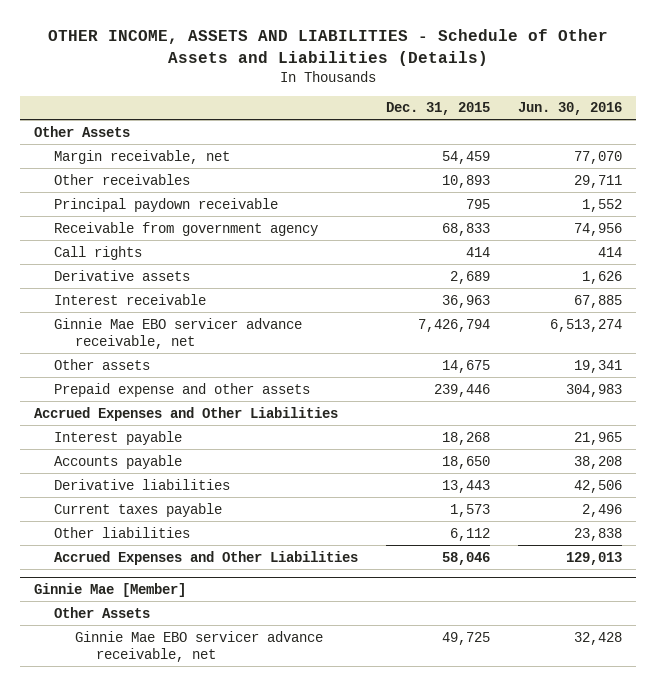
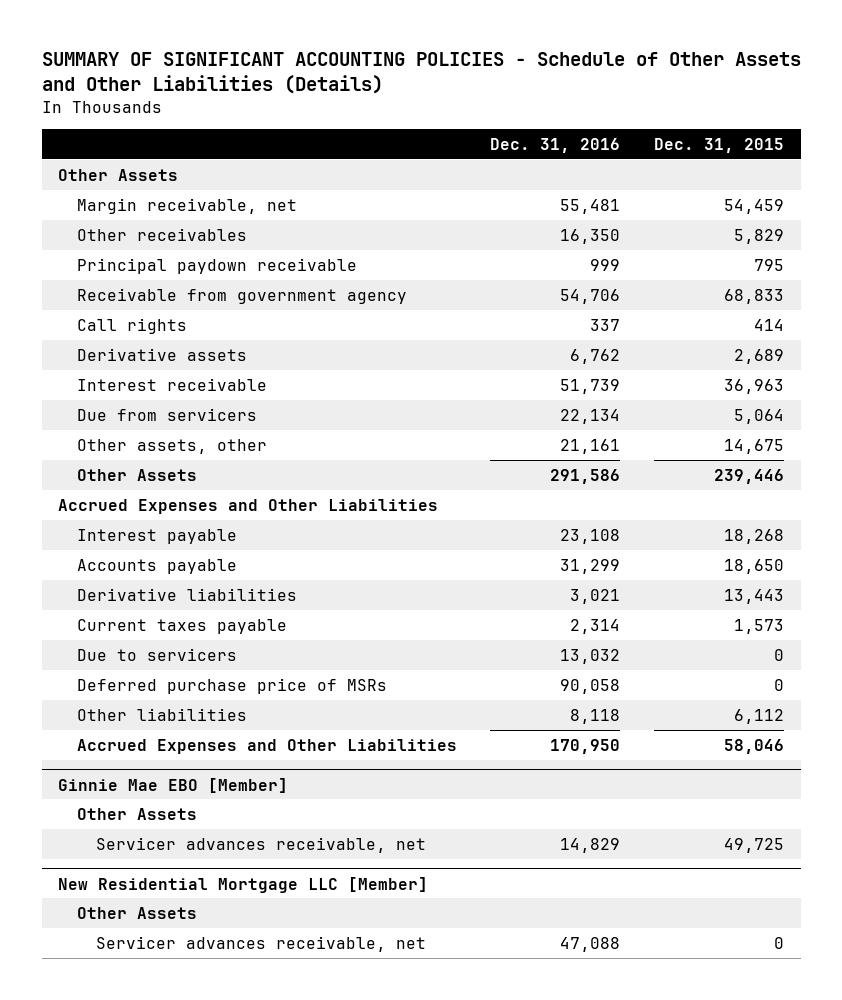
[47,29,608,66] OTHER INCOME, ASSETS AND LIABILITIES - Schedule of Other Assets and Liabilities (Details) -> [41,52,801,95] SUMMARY OF SIGNIFICANT ACCOUNTING POLICIES - Schedule of Other Assets and Other Liabilities (Details)
[517,102,622,116] Jun. 30, 2016 -> none
none -> [490,137,621,153] Dec. 31, 2016
[442,174,491,188] 10,893 -> [733,228,784,244] 5,829
[54,317,303,349] Ginnie Mae EBO servicer advance receivable, net -> none
none -> [76,407,257,421] Due from servicers
[54,358,151,370] Other assets -> [76,438,267,454] Other assets, other
[54,382,311,397] Prepaid expense and other assets -> [76,468,197,481] Other Assets
none -> [76,647,237,661] Due to servicers
none -> [76,677,387,694] Deferred purchase price of MSRs
[33,583,186,598] Ginnie Mae [Member] -> [58,777,289,793] Ginnie Mae EBO [Member]
[75,630,324,662] Ginnie Mae EBO servicer advance receivable, net -> [95,836,426,853] Servicer advances receivable, net
none -> [58,876,429,893] New Residential Mortgage LLC [Member]
none -> [76,906,197,919] Other Assets
none -> [95,935,426,952] Servicer advances receivable, net

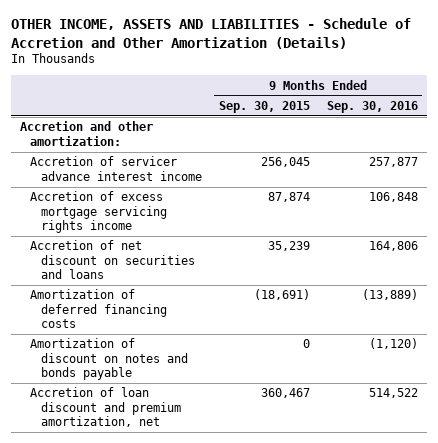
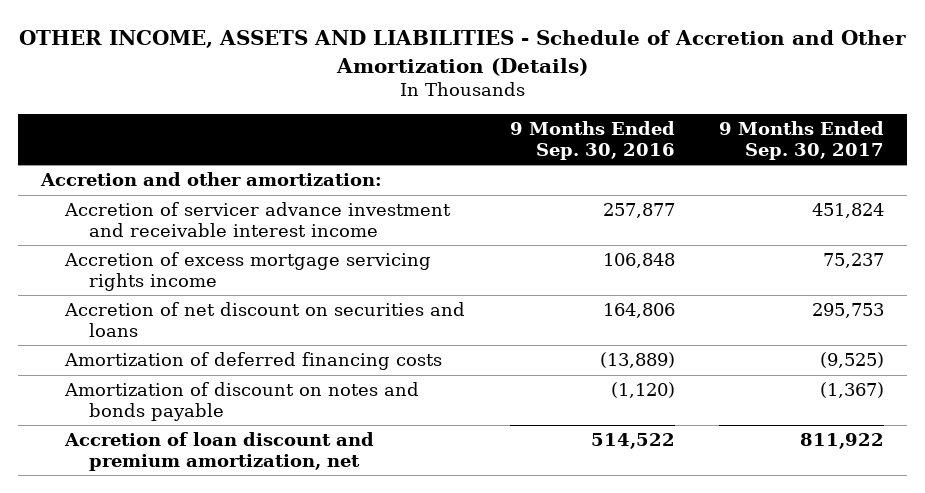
[218,101,310,114] Sep. 30, 2015 -> none
none -> [719,121,885,160] 9 Months Ended Sep. 30, 2017
[30,156,202,181] Accretion of servicer advance interest income -> [63,202,451,237] Accretion of servicer advance investment and receivable interest income

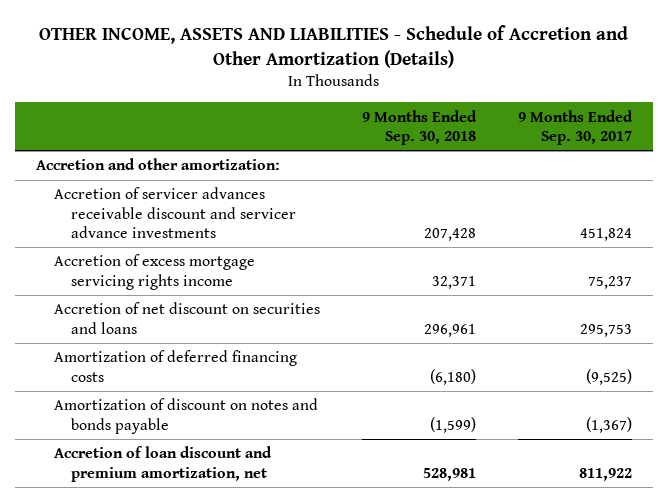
[509,121,675,160] 9 Months Ended Sep. 30, 2016 -> none
none -> [361,109,477,145] 9 Months Ended Sep. 30, 2018
[63,202,451,237] Accretion of servicer advance investment and receivable interest income -> [53,187,296,239] Accretion of servicer advances receivable discount and servicer advance investments

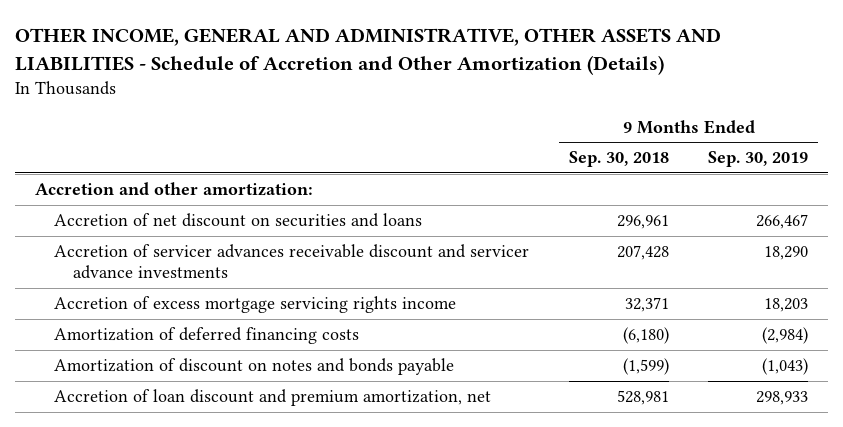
[39,24,629,68] OTHER INCOME, ASSETS AND LIABILITIES - Schedule of Accretion and Other Amortization (Details) -> [14,28,721,75] OTHER INCOME, GENERAL AND ADMINISTRATIVE, OTHER ASSETS AND LIABILITIES - Schedule of Accretion and Other Amortization (Details)
[517,109,633,145] 9 Months Ended Sep. 30, 2017 -> none
none -> [708,151,809,168] Sep. 30, 2019
[53,302,320,334] Accretion of net discount on securities and loans -> [53,213,422,228] Accretion of net discount on securities and loans

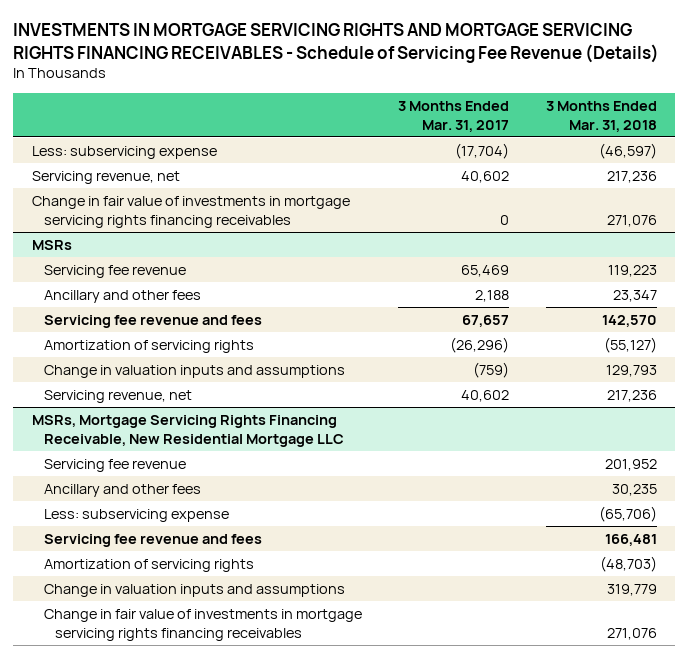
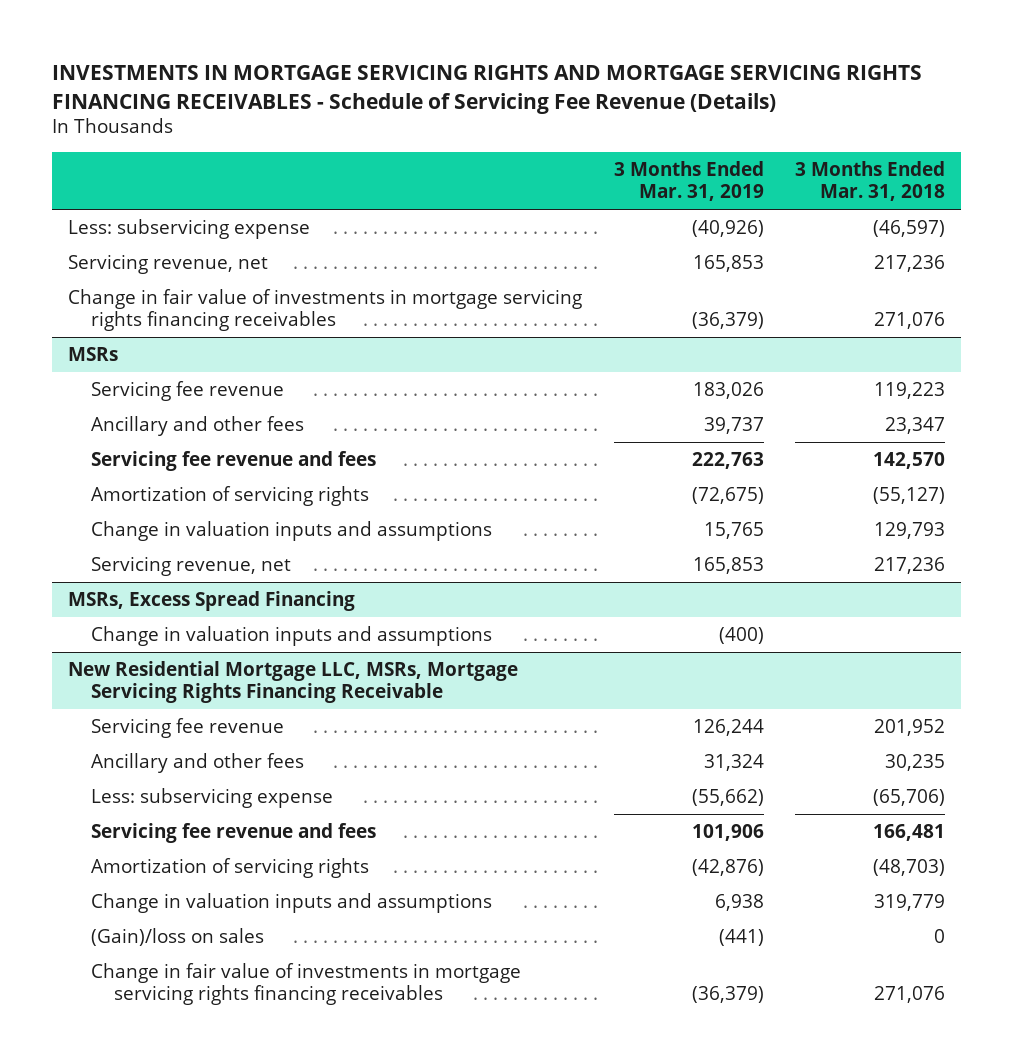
[398,100,510,132] 3 Months Ended Mar. 31, 2017 -> none
none -> [613,160,764,201] 3 Months Ended Mar. 31, 2019
none -> [67,591,355,612] MSRs, Excess Spread Financing
none -> [90,626,492,647] Change in valuation inputs and assumptions
[31,414,344,447] MSRs, Mortgage Servicing Rights Financing Receivable, New Residential Mortgage LLC -> [67,661,518,704] New Residential Mortgage LLC, MSRs, Mortgage Servicing Rights Financing Receivable
none -> [90,928,264,947] (Gain)/loss on sales

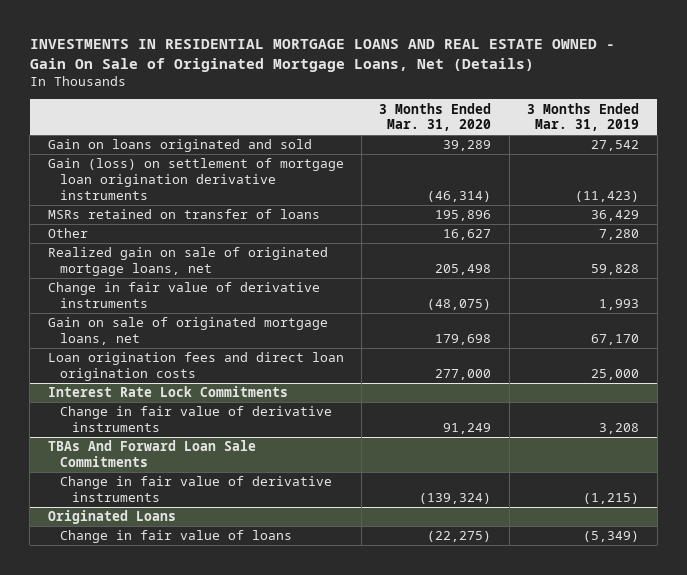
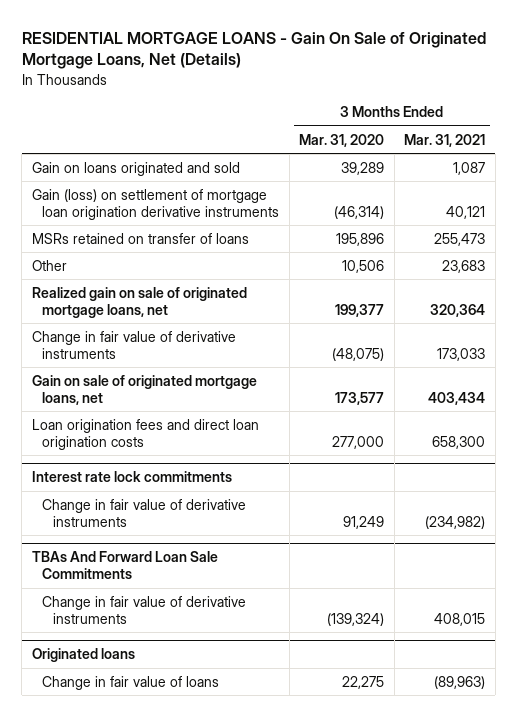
[29,39,615,73] INVESTMENTS IN RESIDENTIAL MORTGAGE LOANS AND REAL ESTATE OWNED - Gain On Sale of Originated Mortgage Loans, Net (Details) -> [21,31,486,70] RESIDENTIAL MORTGAGE LOANS - Gain On Sale of Originated Mortgage Loans, Net (Details)
[527,102,640,132] 3 Months Ended Mar. 31, 2019 -> none
none -> [404,133,486,147] Mar. 31, 2021
[443,229,492,241] 16,627 -> [342,259,385,273] 10,506
[435,264,492,276] 205,498 -> [335,303,385,317] 199,377
[435,334,492,346] 179,698 -> [335,391,385,405] 173,577
[47,386,288,398] Interest Rate Lock Commitments -> [31,471,232,483] Interest rate lock commitments
[47,510,176,525] Originated Loans -> [31,648,135,663] Originated loans
[427,531,492,543] (22,275) -> [342,675,385,689] 22,275

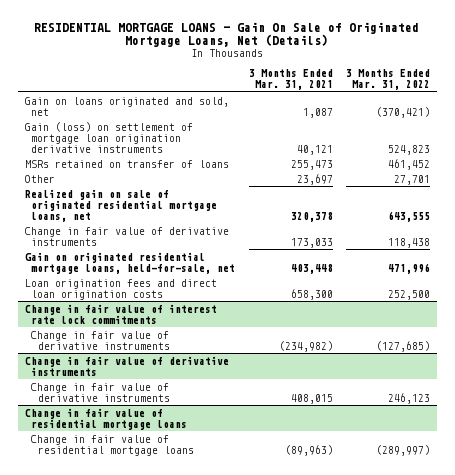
[299,133,385,147] Mar. 31, 2020 -> none
none -> [346,69,431,91] 3 Months Ended Mar. 31, 2022
[31,161,240,176] Gain on loans originated and sold -> [24,96,229,116] Gain on loans originated and sold, net
[442,259,486,273] 23,683 -> [296,173,333,185] 23,697
[31,286,247,318] Realized gain on sale of originated mortgage loans, net -> [24,188,218,222] Realized gain on sale of originated residential mortgage loans, net
[430,303,486,317] 320,364 -> [290,211,333,222] 320,378
[31,374,257,405] Gain on sale of originated mortgage loans, net -> [24,251,236,274] Gain on originated residential mortgage loans, held-for-sale, net
[428,391,486,405] 403,434 -> [290,263,333,274] 403,448
[31,471,232,483] Interest rate lock commitments -> [24,303,217,324] Change in fair value of interest rate lock commitments
[31,551,218,580] TBAs And Forward Loan Sale Commitments -> [24,355,229,376] Change in fair value of derivative instruments
[31,648,135,663] Originated loans -> [24,407,188,430] Change in fair value of residential mortgage loans
[42,675,220,690] Change in fair value of loans -> [31,434,194,456] Change in fair value of residential mortgage loans

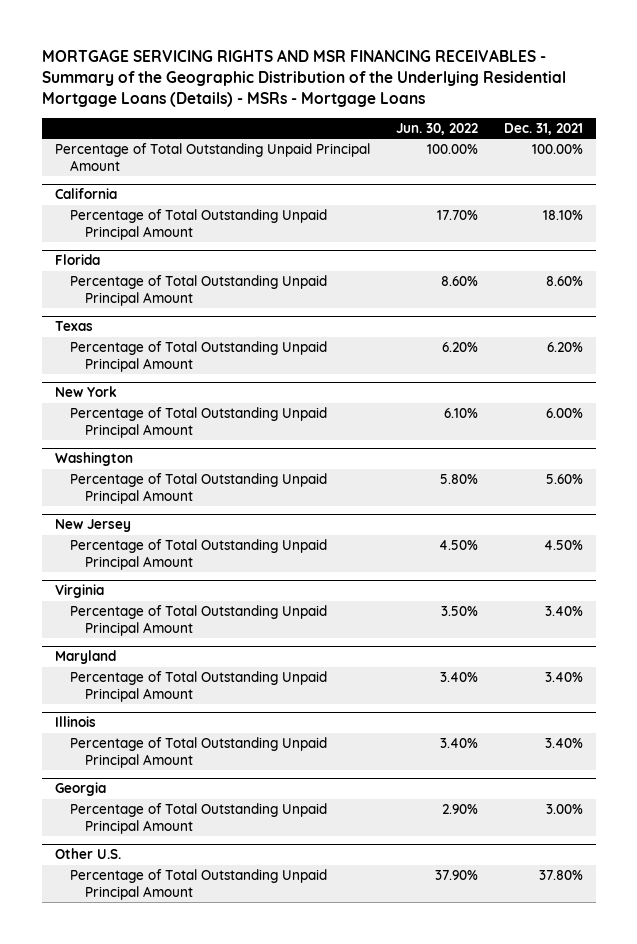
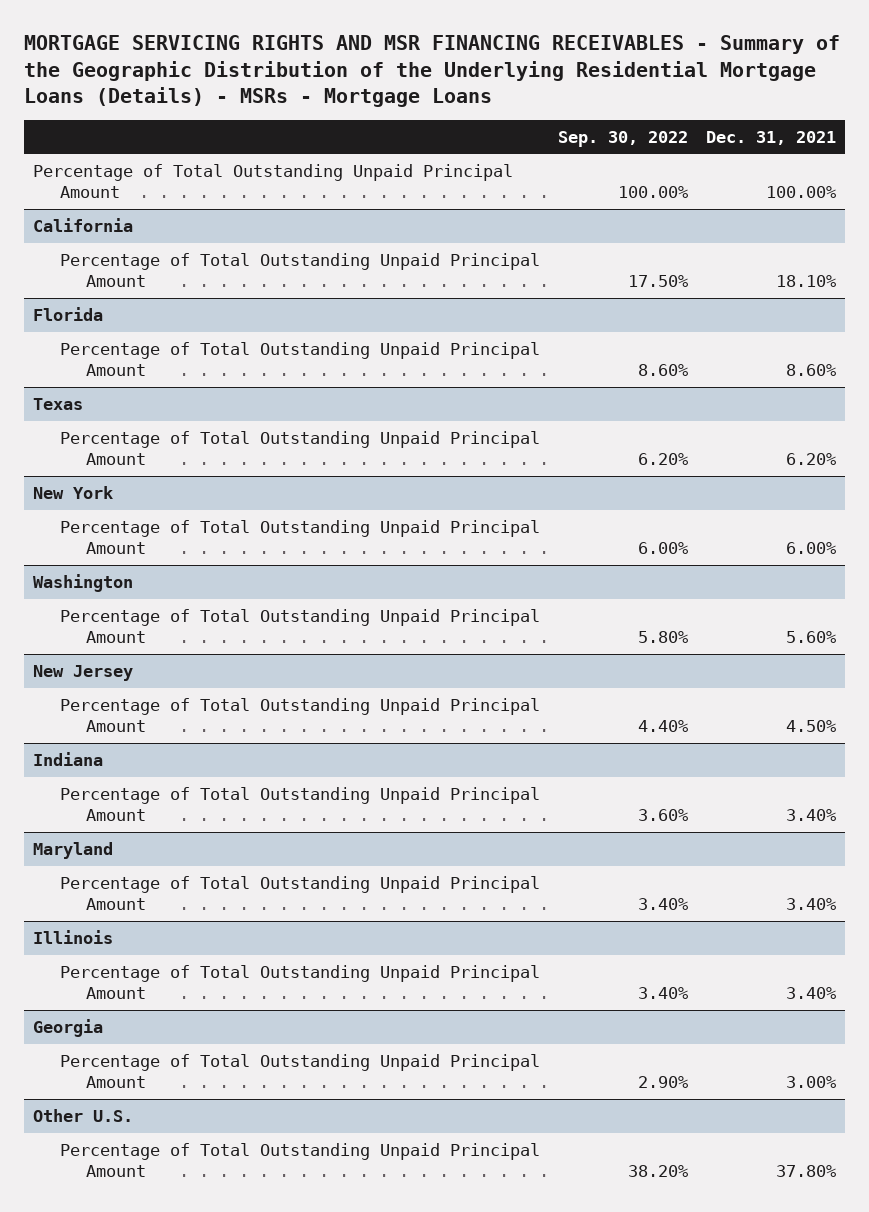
[395,122,478,135] Jun. 30, 2022 -> none
none -> [558,130,689,147] Sep. 30, 2022
[54,584,104,599] Virginia -> [33,752,104,767] Indiana

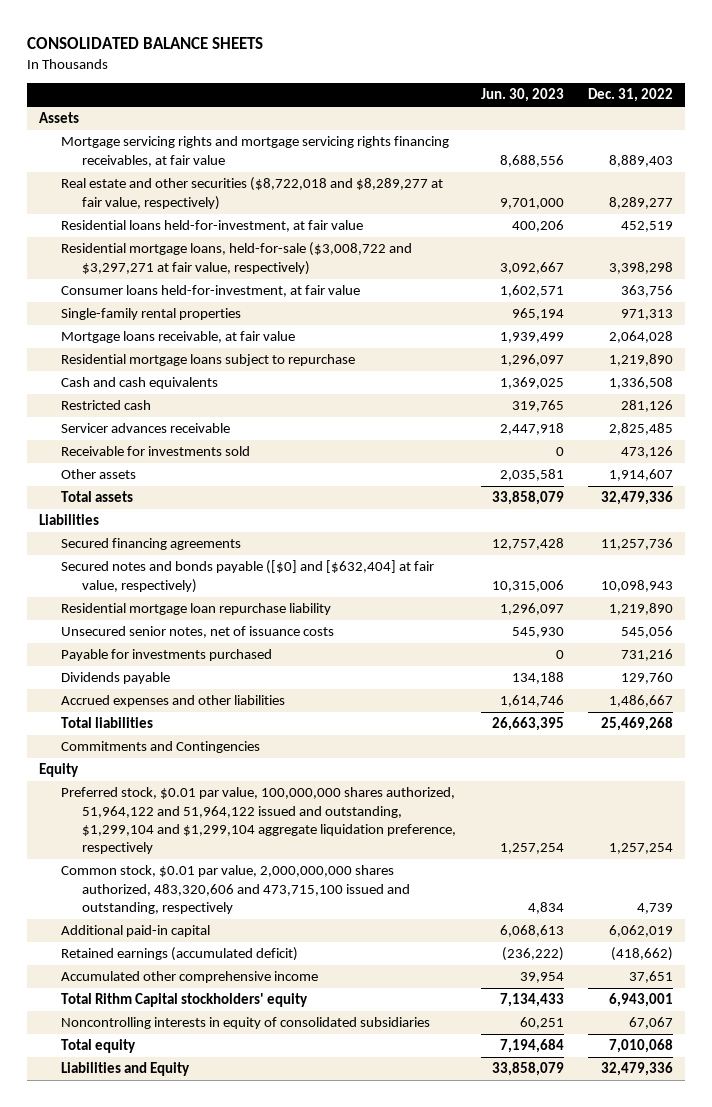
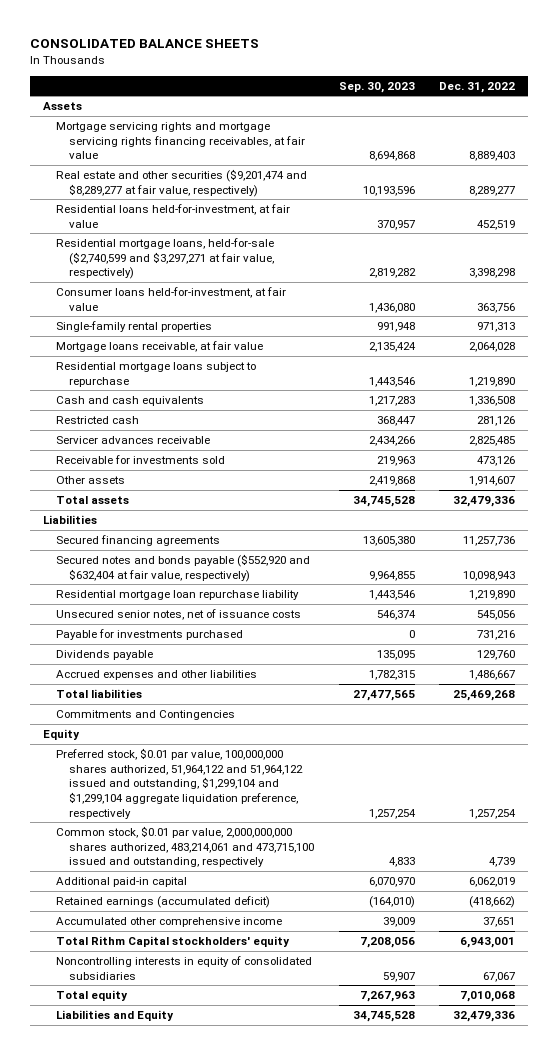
[480,88,564,103] Jun. 30, 2023 -> none
none -> [338,81,415,93] Sep. 30, 2023
[60,177,443,210] Real estate and other securities ($8,722,018 and $8,289,277 at fair value, respectively) -> [55,168,307,197] Real estate and other securities ($9,201,474 and $8,289,277 at fair value, respectively)
[60,242,412,275] Residential mortgage loans, held-for-sale ($3,008,722 and $3,297,271 at fair value, respectively) -> [55,237,274,280] Residential mortgage loans, held-for-sale ($2,740,599 and $3,297,271 at fair value, respectively)
[60,560,434,593] Secured notes and bonds payable ([$0] and [$632,404] at fair value, respectively) -> [55,553,310,582] Secured notes and bonds payable ($552,920 and $632,404 at fair value, respectively)
[60,865,411,914] Common stock, $0.01 par value, 2,000,000,000 shares authorized, 483,320,606 and 473,715,100 issued and outstanding, respectively -> [55,825,314,868] Common stock, $0.01 par value, 2,000,000,000 shares authorized, 483,214,061 and 473,715,100 issued and outstanding, respectively

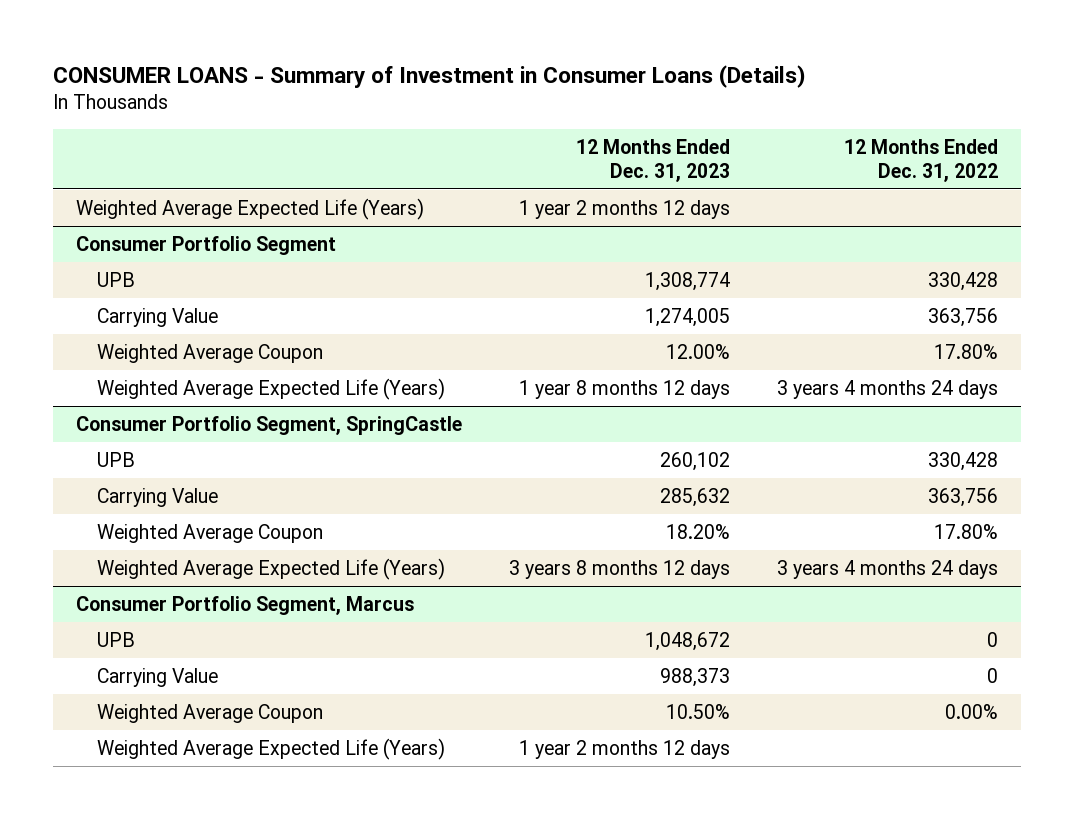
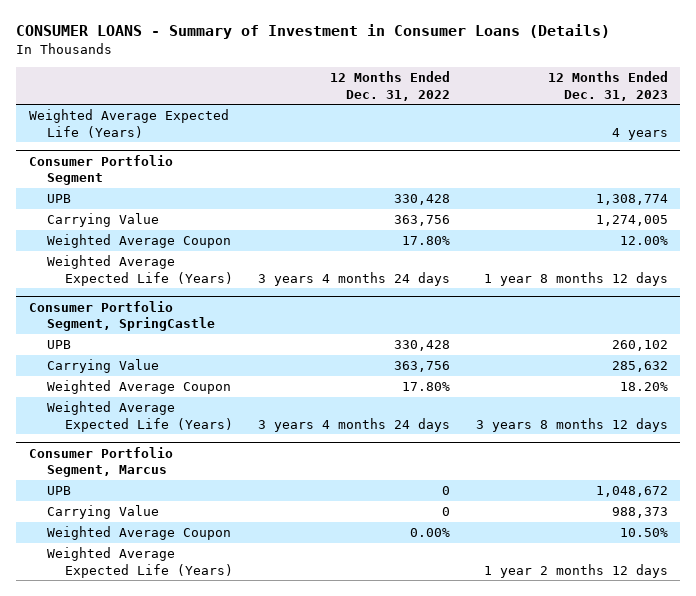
[519,199,731,219] 1 year 2 months 12 days -> [611,127,668,140] 4 years

